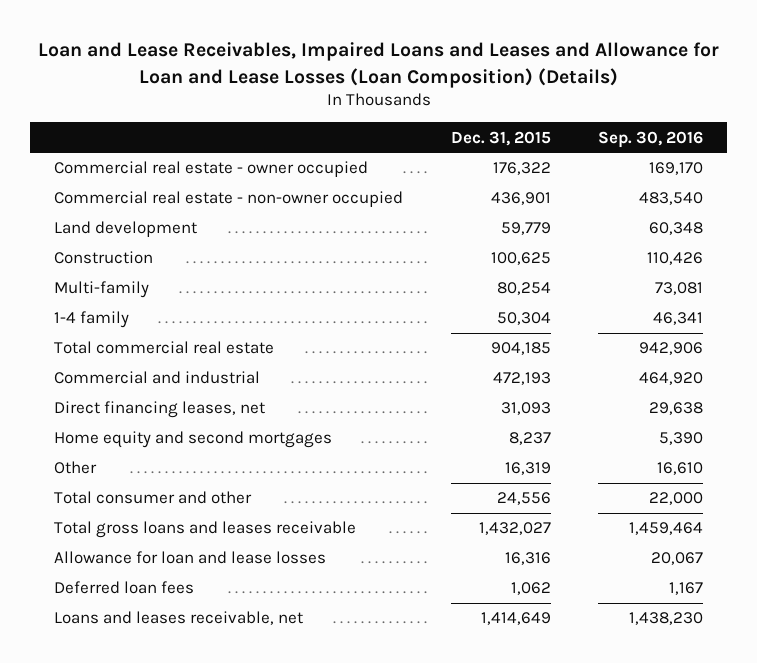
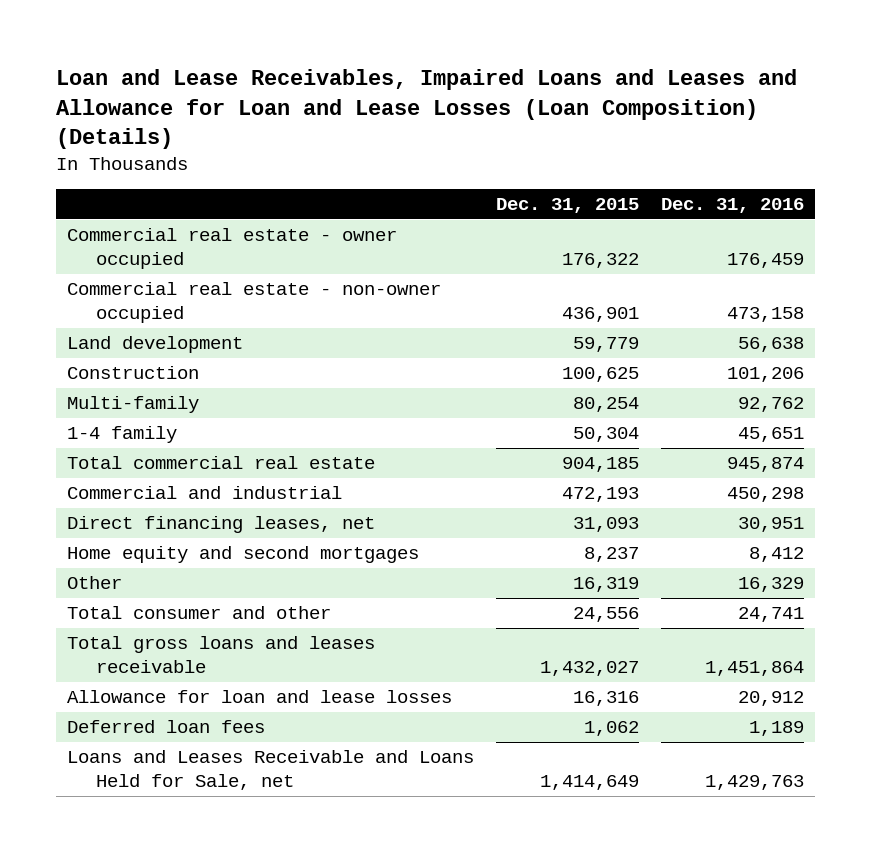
[598,130,704,148] Sep. 30, 2016 -> none
none -> [661,198,805,214] Dec. 31, 2016
[53,611,303,626] Loans and leases receivable, net -> [66,750,474,791] Loans and Leases Receivable and Loans Held for Sale, net

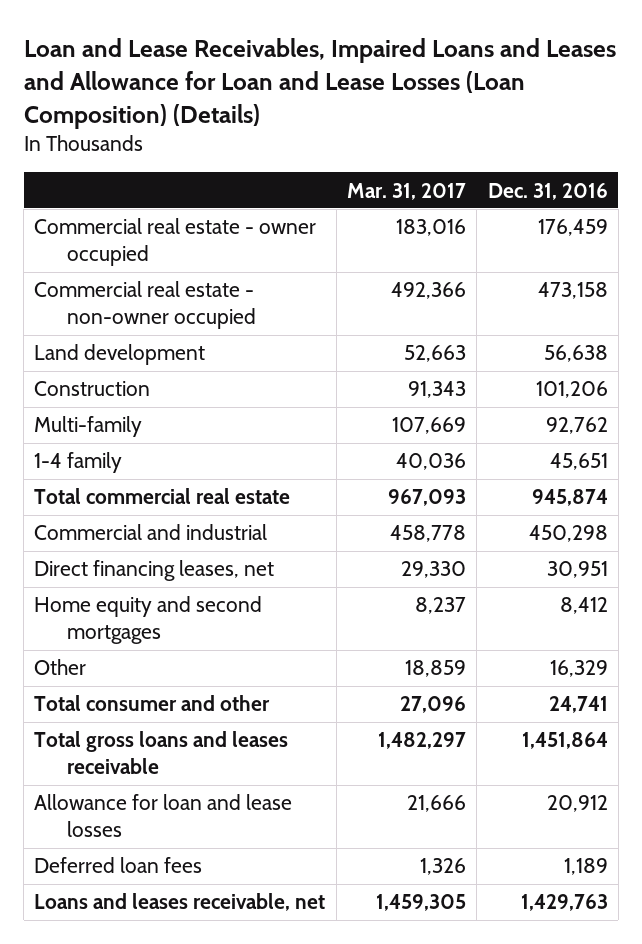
[495,198,639,214] Dec. 31, 2015 -> none
none -> [346,182,466,200] Mar. 31, 2017
[66,750,474,791] Loans and Leases Receivable and Loans Held for Sale, net -> [34,893,326,912] Loans and leases receivable, net

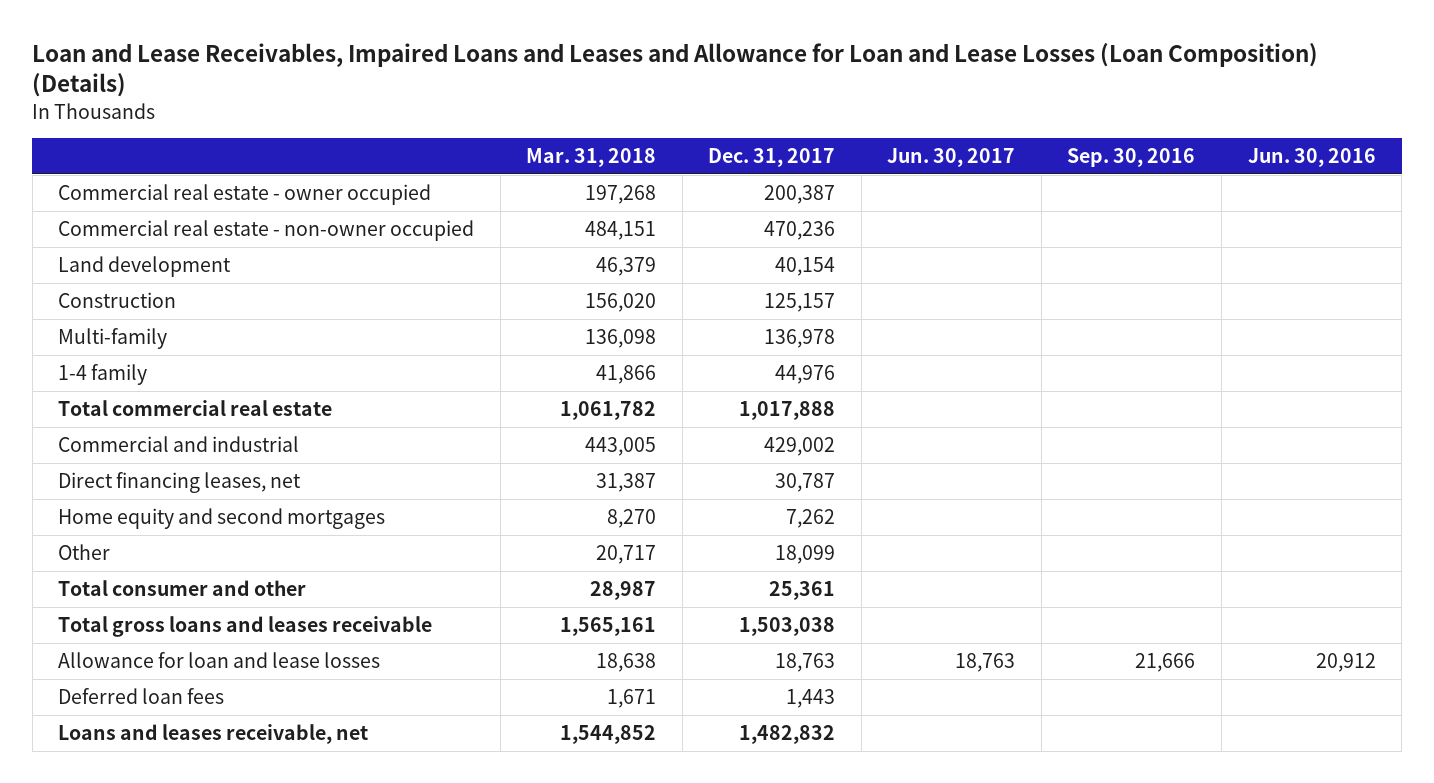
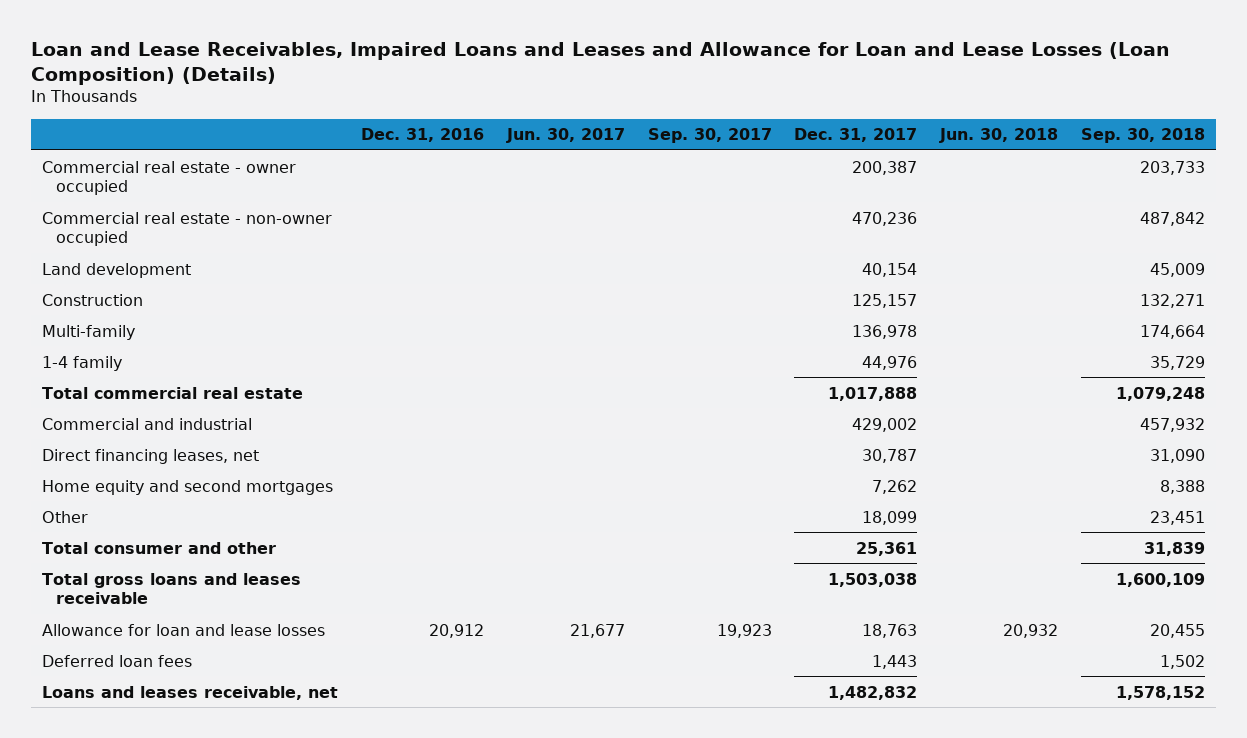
[526,147,657,167] Mar. 31, 2018 -> none
[1067,147,1196,167] Sep. 30, 2016 -> none
[1247,147,1376,167] Jun. 30, 2016 -> none
none -> [360,128,484,143] Dec. 31, 2016
none -> [647,128,772,144] Sep. 30, 2017
none -> [939,128,1059,144] Jun. 30, 2018
none -> [1080,128,1205,144] Sep. 30, 2018
[955,652,1016,672] 18,763 -> [569,623,625,638] 21,677

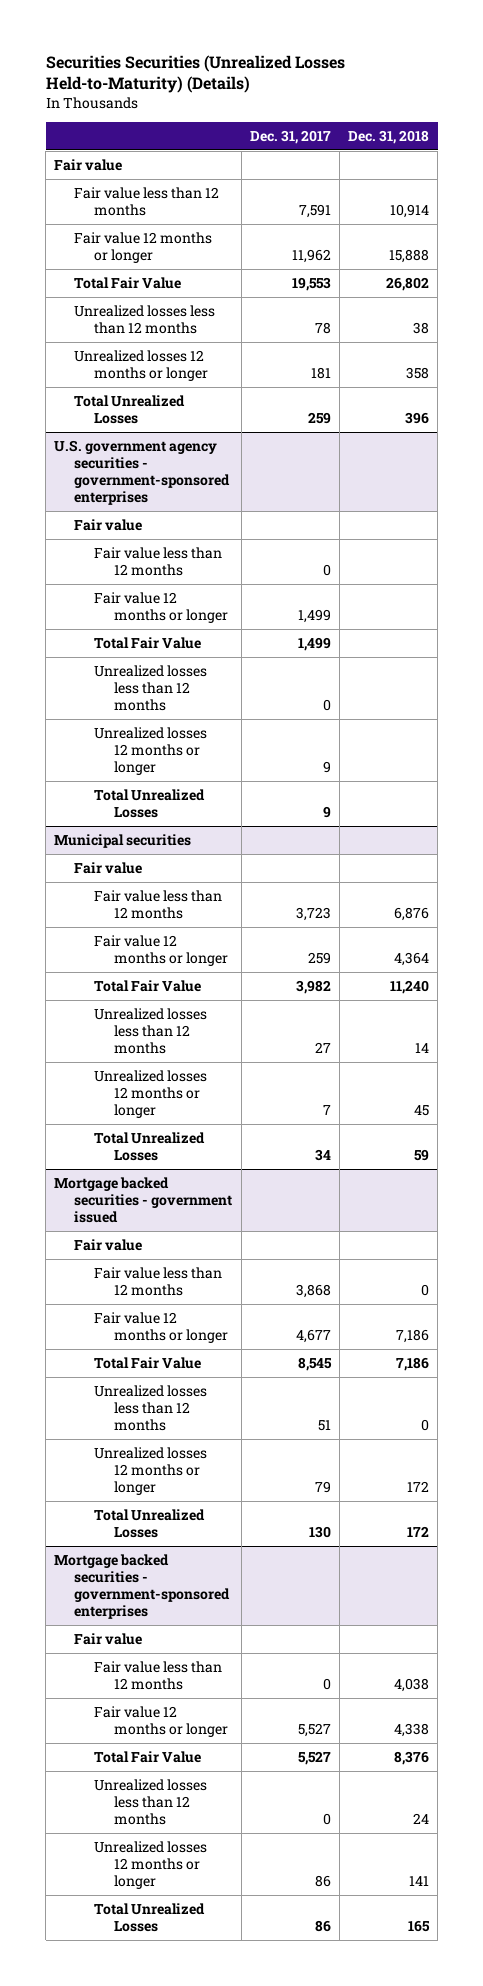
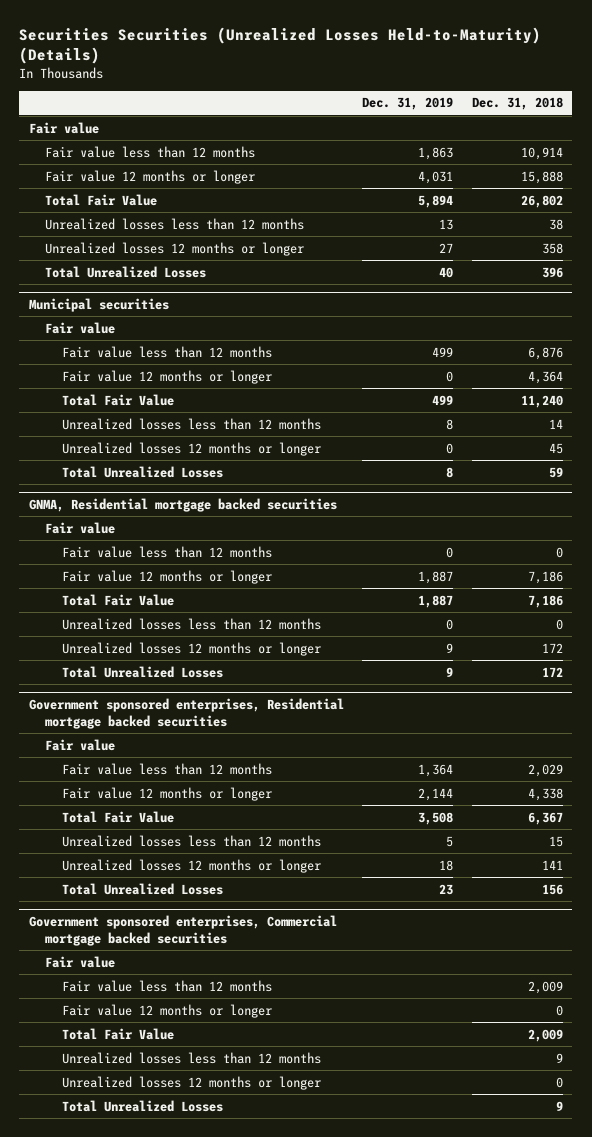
[249,130,331,145] Dec. 31, 2017 -> none
none -> [362,97,454,111] Dec. 31, 2019
[54,439,231,505] U.S. government agency securities - government-sponsored enterprises -> none
[74,518,143,531] Fair value -> none
[94,546,223,576] Fair value less than 12 months -> none
[94,591,229,623] Fair value 12 months or longer -> none
[94,636,202,649] Total Fair Value -> none
[94,664,208,711] Unrealized losses less than 12 months -> none
[94,726,208,775] Unrealized losses 12 months or longer -> none
[94,788,206,818] Total Unrealized Losses -> none
[54,1176,233,1223] Mortgage backed securities - government issued -> none
none -> [28,497,337,512] GNMA, Residential mortgage backed securities
[54,1553,231,1619] Mortgage backed securities - government-sponsored enterprises -> [28,697,344,729] Government sponsored enterprises, Residential mortgage backed securities
[393,1677,429,1692] 4,038 -> [528,763,564,777] 2,029
[393,1750,429,1765] 8,376 -> [528,811,564,825] 6,367
[412,1812,429,1824] 24 -> [549,835,564,847] 15
[407,1919,430,1932] 165 -> [542,883,564,895] 156
none -> [28,914,337,946] Government sponsored enterprises, Commercial mortgage backed securities
none -> [45,955,116,968] Fair value
none -> [62,979,273,992] Fair value less than 12 months
none -> [62,1003,273,1018] Fair value 12 months or longer
none -> [62,1027,175,1040] Total Fair Value
none -> [62,1051,322,1064] Unrealized losses less than 12 months
none -> [62,1075,322,1090] Unrealized losses 12 months or longer
none -> [62,1099,224,1112] Total Unrealized Losses

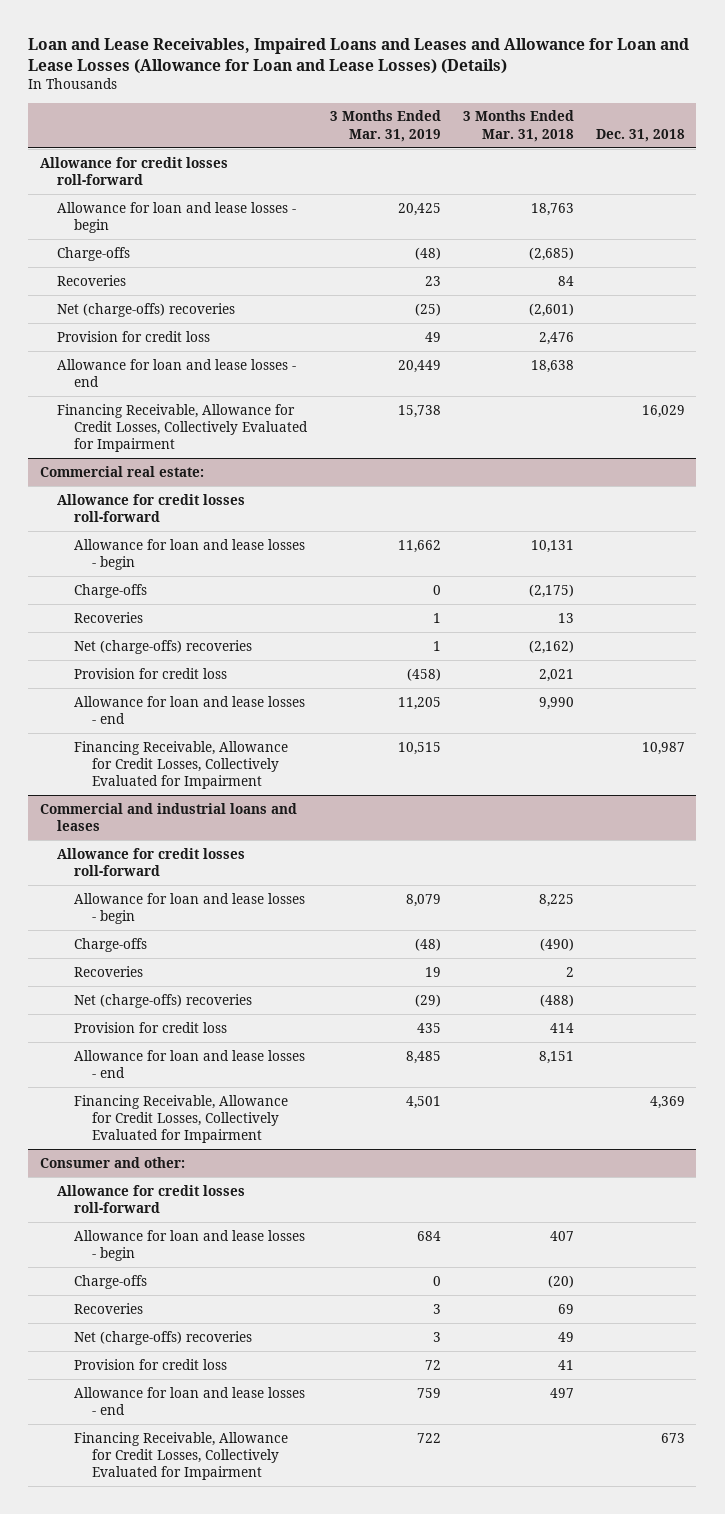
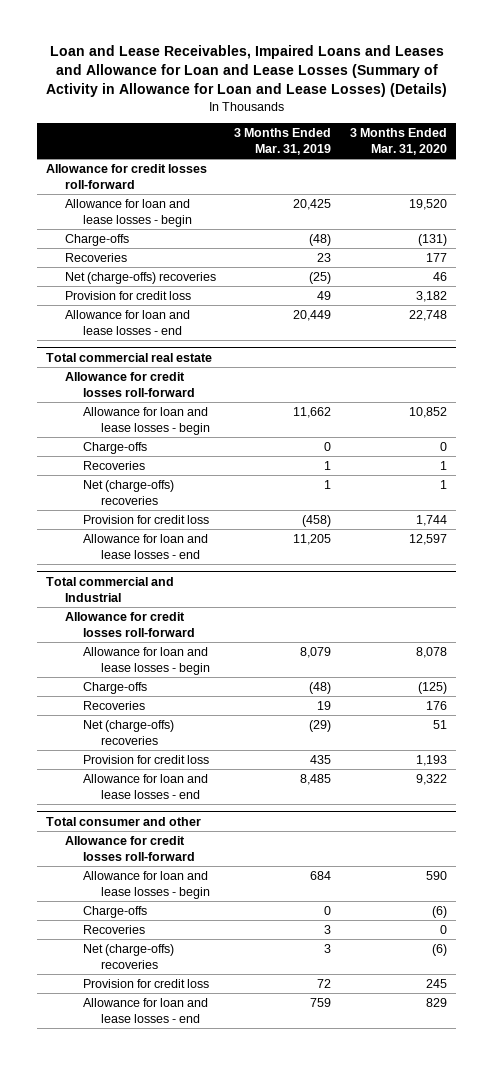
[28,37,690,74] Loan and Lease Receivables, Impaired Loans and Leases and Allowance for Loan and Lease Losses (Allowance for Loan and Lease Losses) (Details) -> [45,45,447,98] Loan and Lease Receivables, Impaired Loans and Leases and Allowance for Loan and Lease Losses (Summary of Activity in Allowance for Loan and Lease Losses) (Details)
[462,110,574,142] 3 Months Ended Mar. 31, 2018 -> none
[596,128,686,142] Dec. 31, 2018 -> none
none -> [349,127,447,155] 3 Months Ended Mar. 31, 2020
[56,403,309,453] Financing Receivable, Allowance for Credit Losses, Collectively Evaluated for Impairment -> none
[39,465,204,477] Commercial real estate: -> [46,352,213,362] Total commercial real estate
[74,740,289,790] Financing Receivable, Allowance for Credit Losses, Collectively Evaluated for Impairment -> none
[39,802,297,831] Commercial and industrial loans and leases -> [46,576,175,602] Total commercial and Industrial
[74,1094,289,1144] Financing Receivable, Allowance for Credit Losses, Collectively Evaluated for Impairment -> none
[39,1156,185,1168] Consumer and other: -> [46,816,202,826] Total consumer and other
[74,1431,289,1481] Financing Receivable, Allowance for Credit Losses, Collectively Evaluated for Impairment -> none

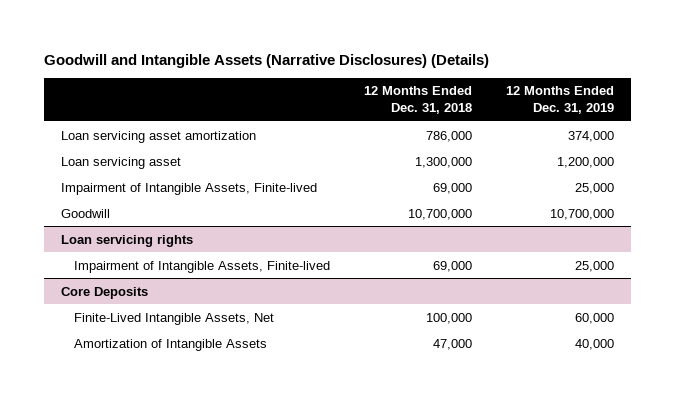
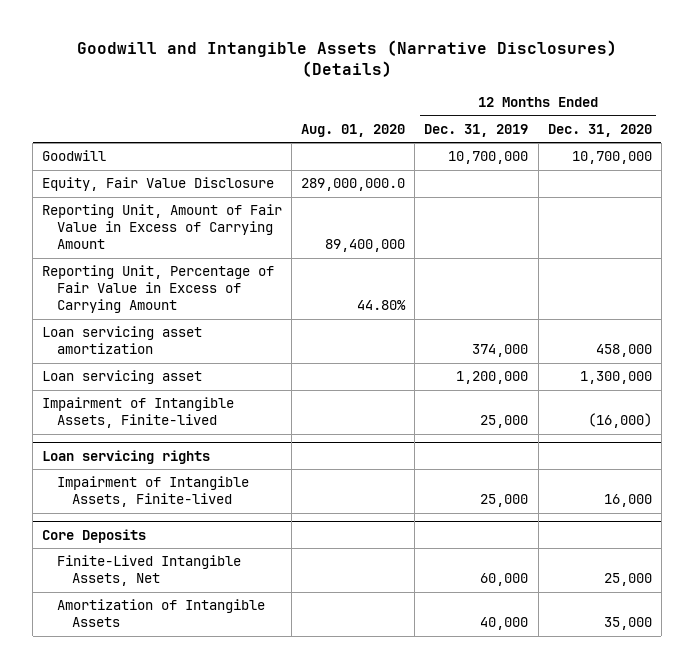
[363,86,472,115] 12 Months Ended Dec. 31, 2018 -> none
none -> [301,123,406,137] Aug. 01, 2020
none -> [547,123,652,137] Dec. 31, 2020
[60,208,110,218] Goodwill -> [42,150,107,162] Goodwill
none -> [42,177,275,192] Equity, Fair Value Disclosure
none -> [42,204,283,250] Reporting Unit, Amount of Fair Value in Excess of Carrying Amount
none -> [42,265,275,314] Reporting Unit, Percentage of Fair Value in Excess of Carrying Amount

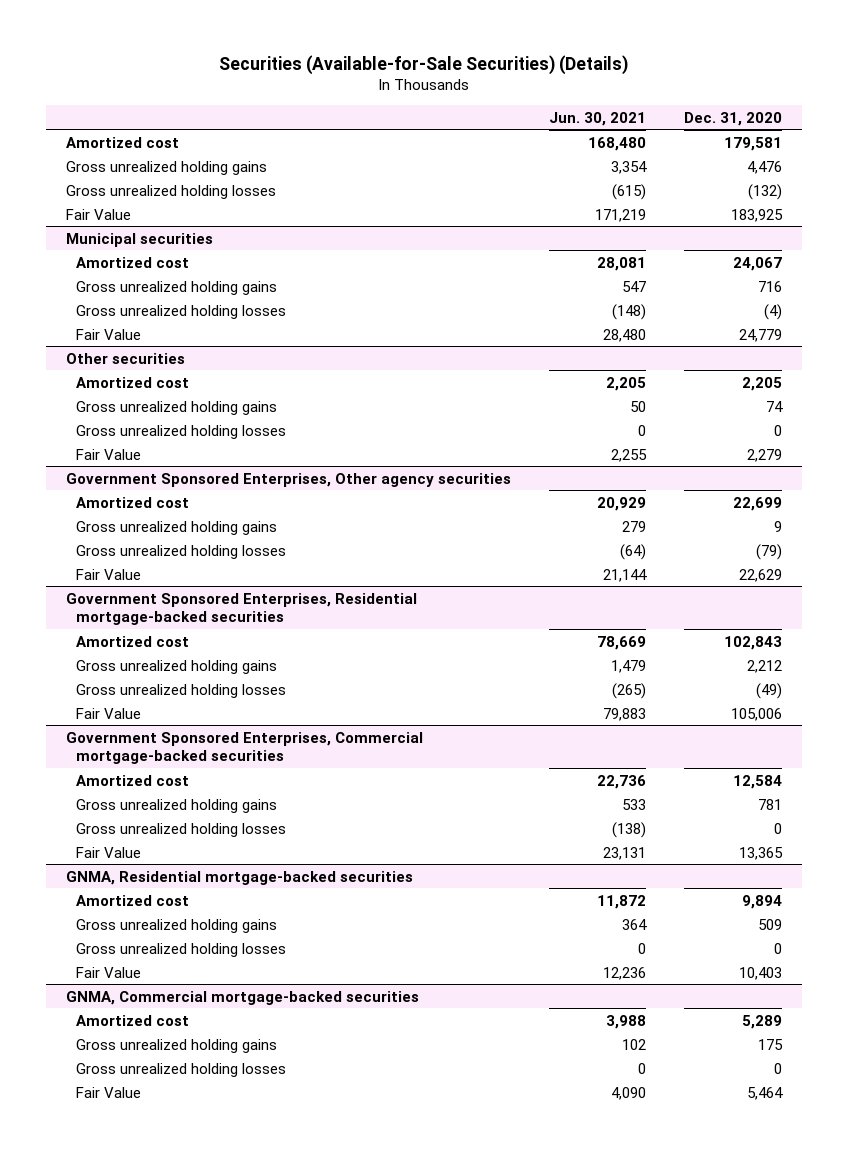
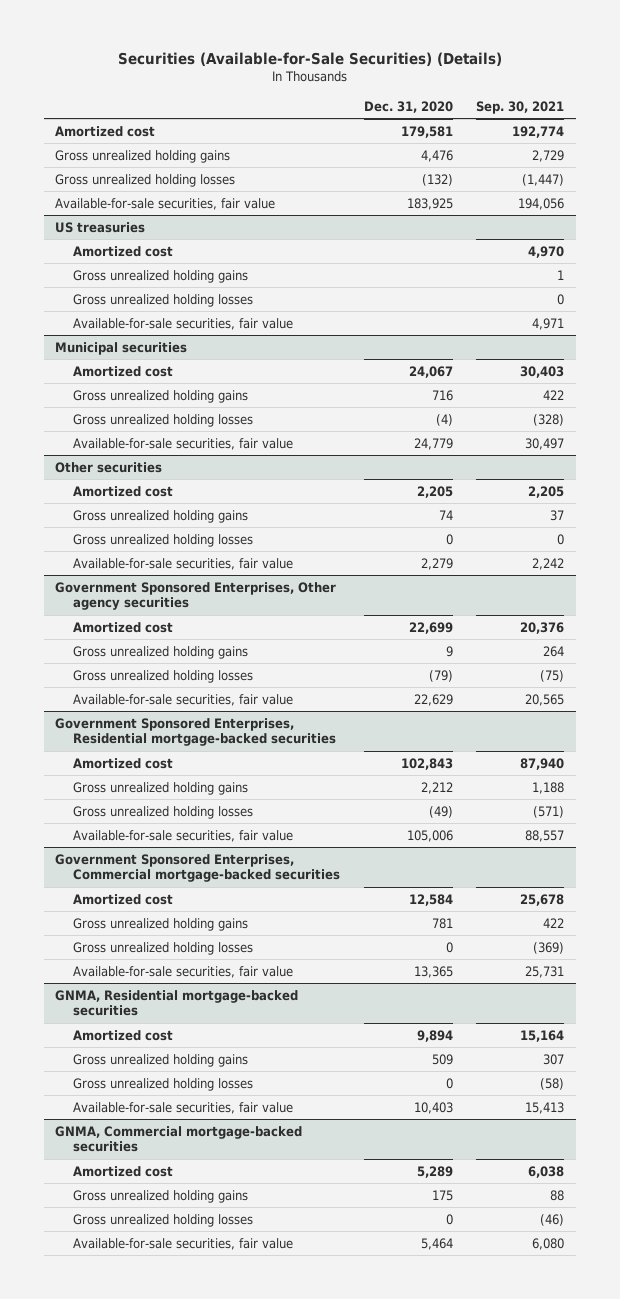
[548,111,646,126] Jun. 30, 2021 -> none
none -> [476,100,565,114] Sep. 30, 2021
[65,208,131,220] Fair Value -> [55,197,276,210] Available-for-sale securities, fair value
none -> [55,221,146,233] US treasuries
none -> [72,245,173,257] Amortized cost
none -> [72,269,248,283] Gross unrealized holding gains
none -> [72,293,253,307] Gross unrealized holding losses
none -> [72,317,293,330] Available-for-sale securities, fair value
[76,328,142,340] Fair Value -> [72,437,293,450] Available-for-sale securities, fair value
[76,448,142,460] Fair Value -> [72,557,293,570] Available-for-sale securities, fair value
[76,568,142,580] Fair Value -> [72,693,293,706] Available-for-sale securities, fair value
[76,707,142,719] Fair Value -> [72,829,293,842] Available-for-sale securities, fair value
[76,846,142,858] Fair Value -> [72,965,293,978] Available-for-sale securities, fair value
[76,966,142,978] Fair Value -> [72,1101,293,1114] Available-for-sale securities, fair value
[76,1086,142,1098] Fair Value -> [72,1237,293,1250] Available-for-sale securities, fair value

